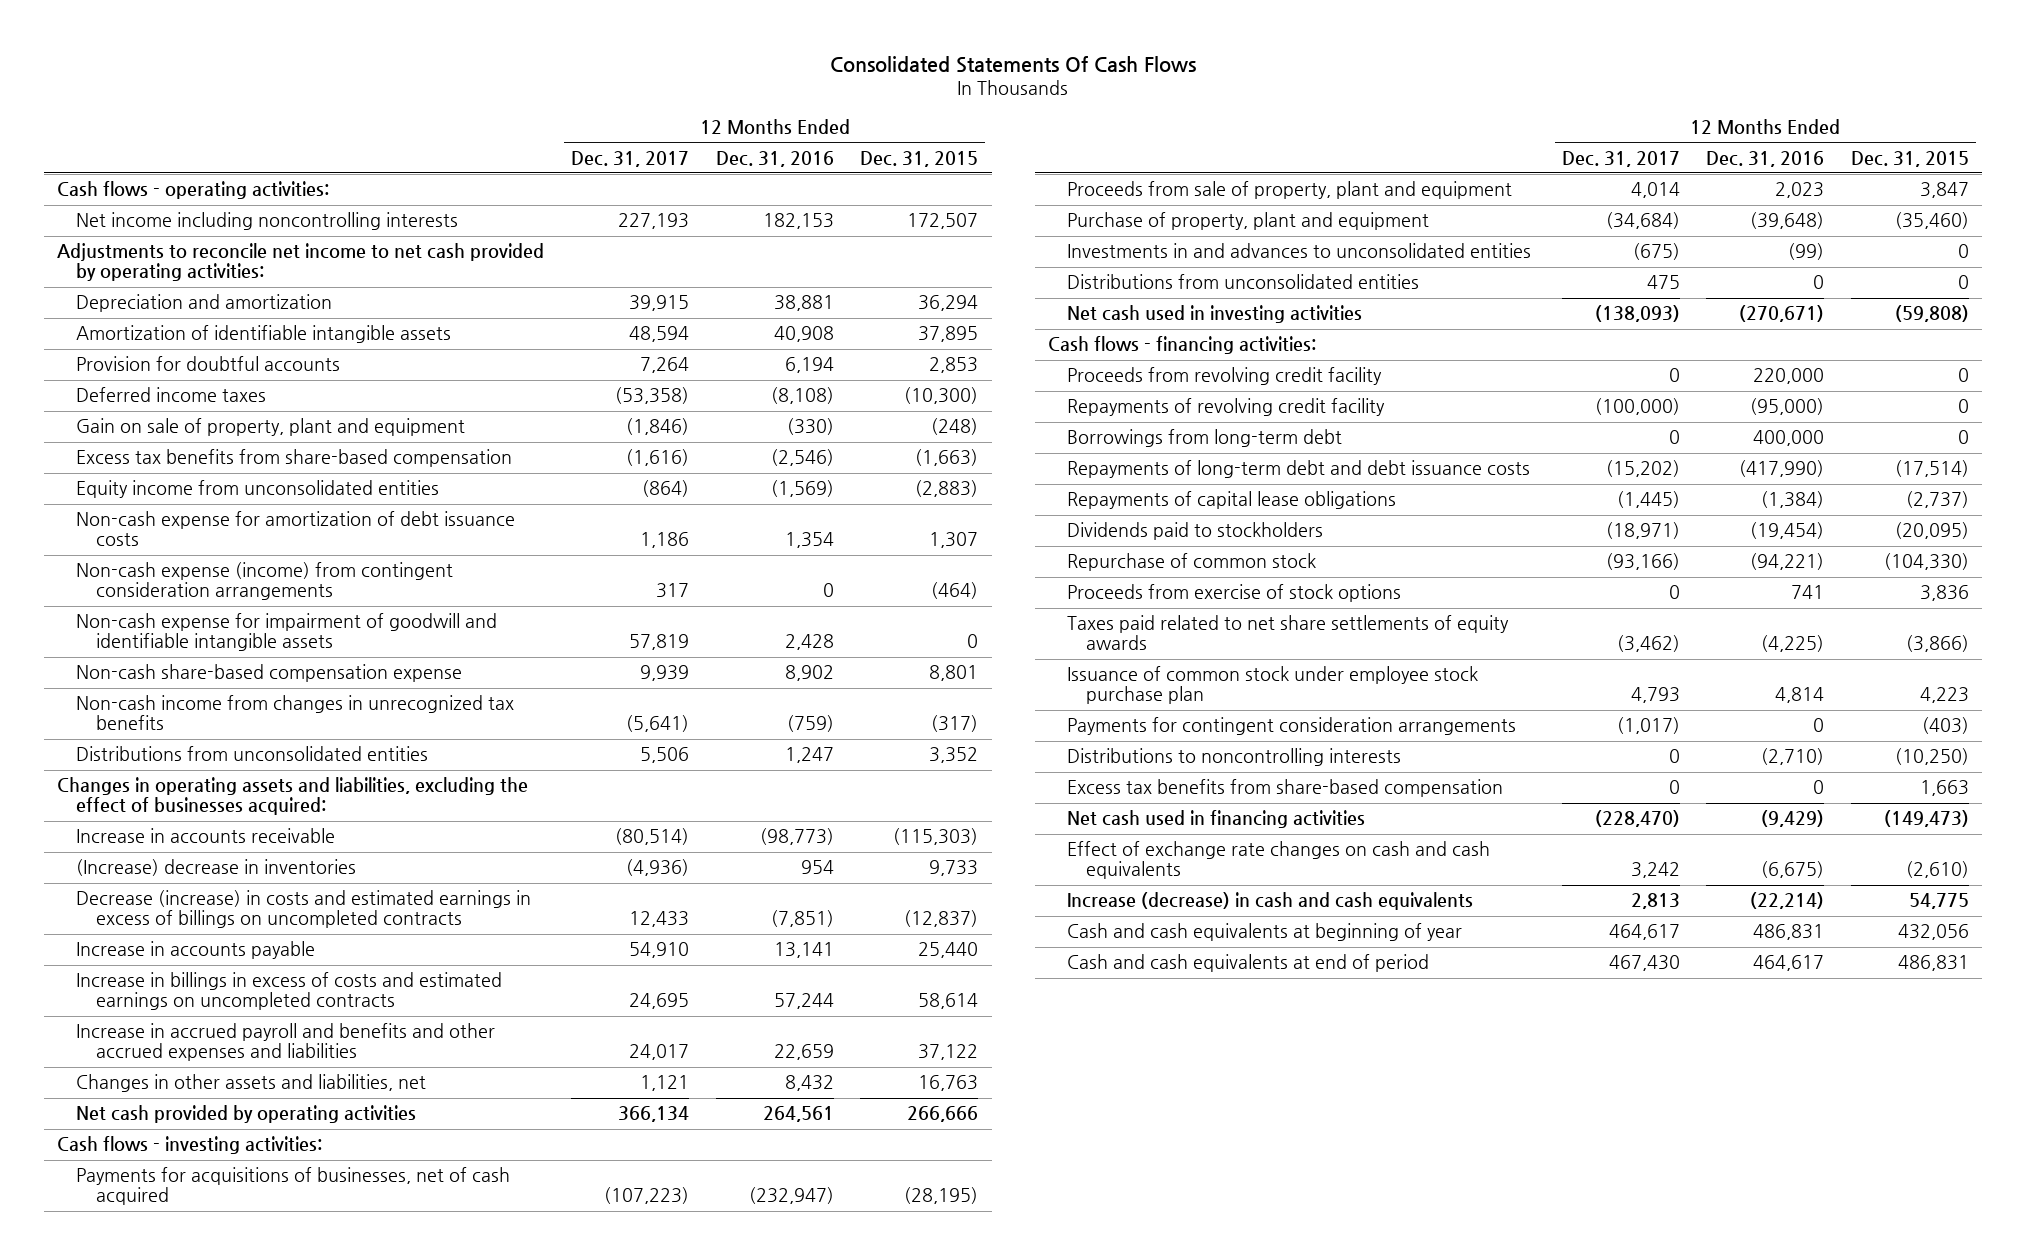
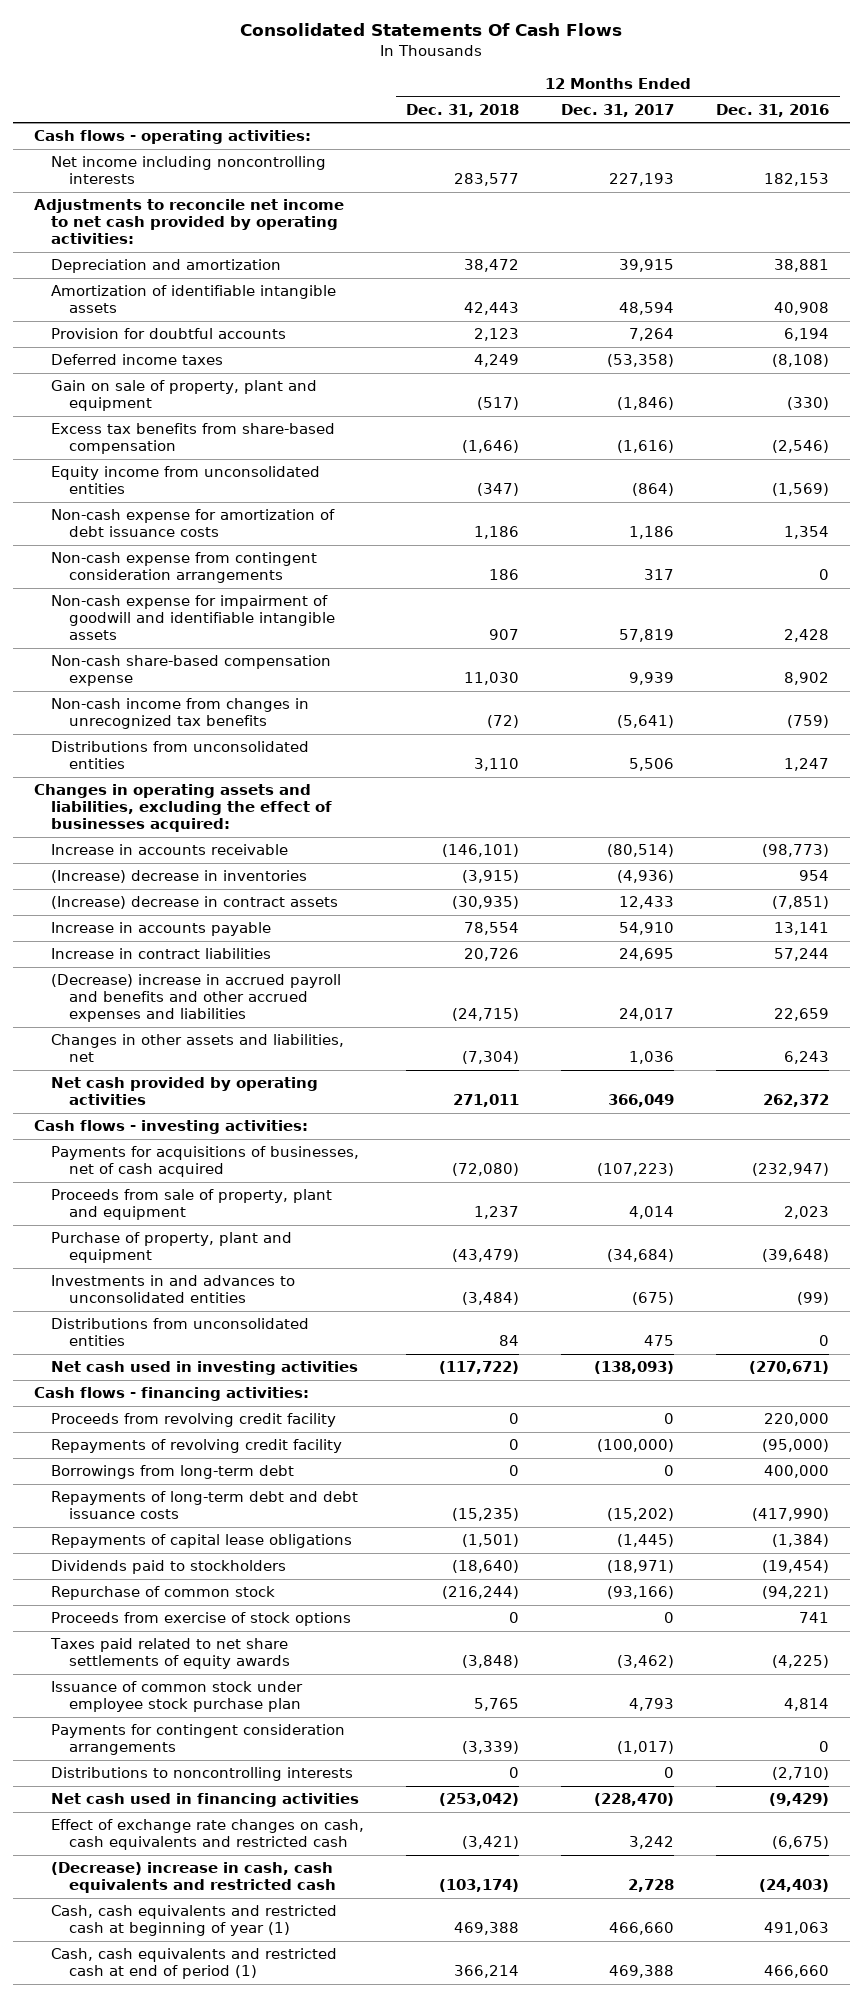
[860,150,979,167] Dec. 31, 2015 -> none
none -> [406,103,520,117] Dec. 31, 2018
[76,562,454,601] Non-cash expense (income) from contingent consideration arrangements -> [51,552,318,584] Non-cash expense from contingent consideration arrangements
[76,890,532,929] Decrease (increase) in costs and estimated earnings in excess of billings on uncompleted contracts -> [51,896,339,910] (Increase) decrease in contract assets
[76,972,503,1011] Increase in billings in excess of costs and estimated earnings on uncompleted contracts -> [51,948,272,960] Increase in contract liabilities
[76,1023,496,1062] Increase in accrued payroll and benefits and other accrued expenses and liabilities -> [51,974,342,1023] (Decrease) increase in accrued payroll and benefits and other accrued expenses and liabilities
[639,1075,689,1092] 1,121 -> [629,1051,675,1065] 1,036
[784,1075,834,1092] 8,432 -> [784,1051,830,1065] 6,243
[617,1106,689,1123] 366,134 -> [608,1094,675,1108] 366,049
[762,1106,834,1123] 264,561 -> [763,1094,830,1108] 262,372
[1067,779,1504,798] Excess tax benefits from share-based compensation -> none
[1067,841,1491,880] Effect of exchange rate changes on cash and cash equivalents -> [51,1819,365,1851] Effect of exchange rate changes on cash, cash equivalents and restricted cash
[1067,892,1474,911] Increase (decrease) in cash and cash equivalents -> [51,1862,336,1894] (Decrease) increase in cash, cash equivalents and restricted cash
[1630,893,1680,910] 2,813 -> [628,1879,675,1893] 2,728
[1750,892,1825,910] (22,214) -> [759,1879,830,1893] (24,403)
[1067,923,1463,942] Cash and cash equivalents at beginning of year -> [51,1905,338,1937] Cash, cash equivalents and restricted cash at beginning of year (1)
[1608,924,1680,941] 464,617 -> [609,1922,675,1936] 466,660
[1753,924,1825,941] 486,831 -> [764,1922,830,1936] 491,063
[1067,954,1430,973] Cash and cash equivalents at end of period -> [51,1948,338,1980] Cash, cash equivalents and restricted cash at end of period (1)
[1608,955,1680,972] 467,430 -> [609,1965,675,1979] 469,388
[1753,955,1825,972] 464,617 -> [764,1965,830,1979] 466,660

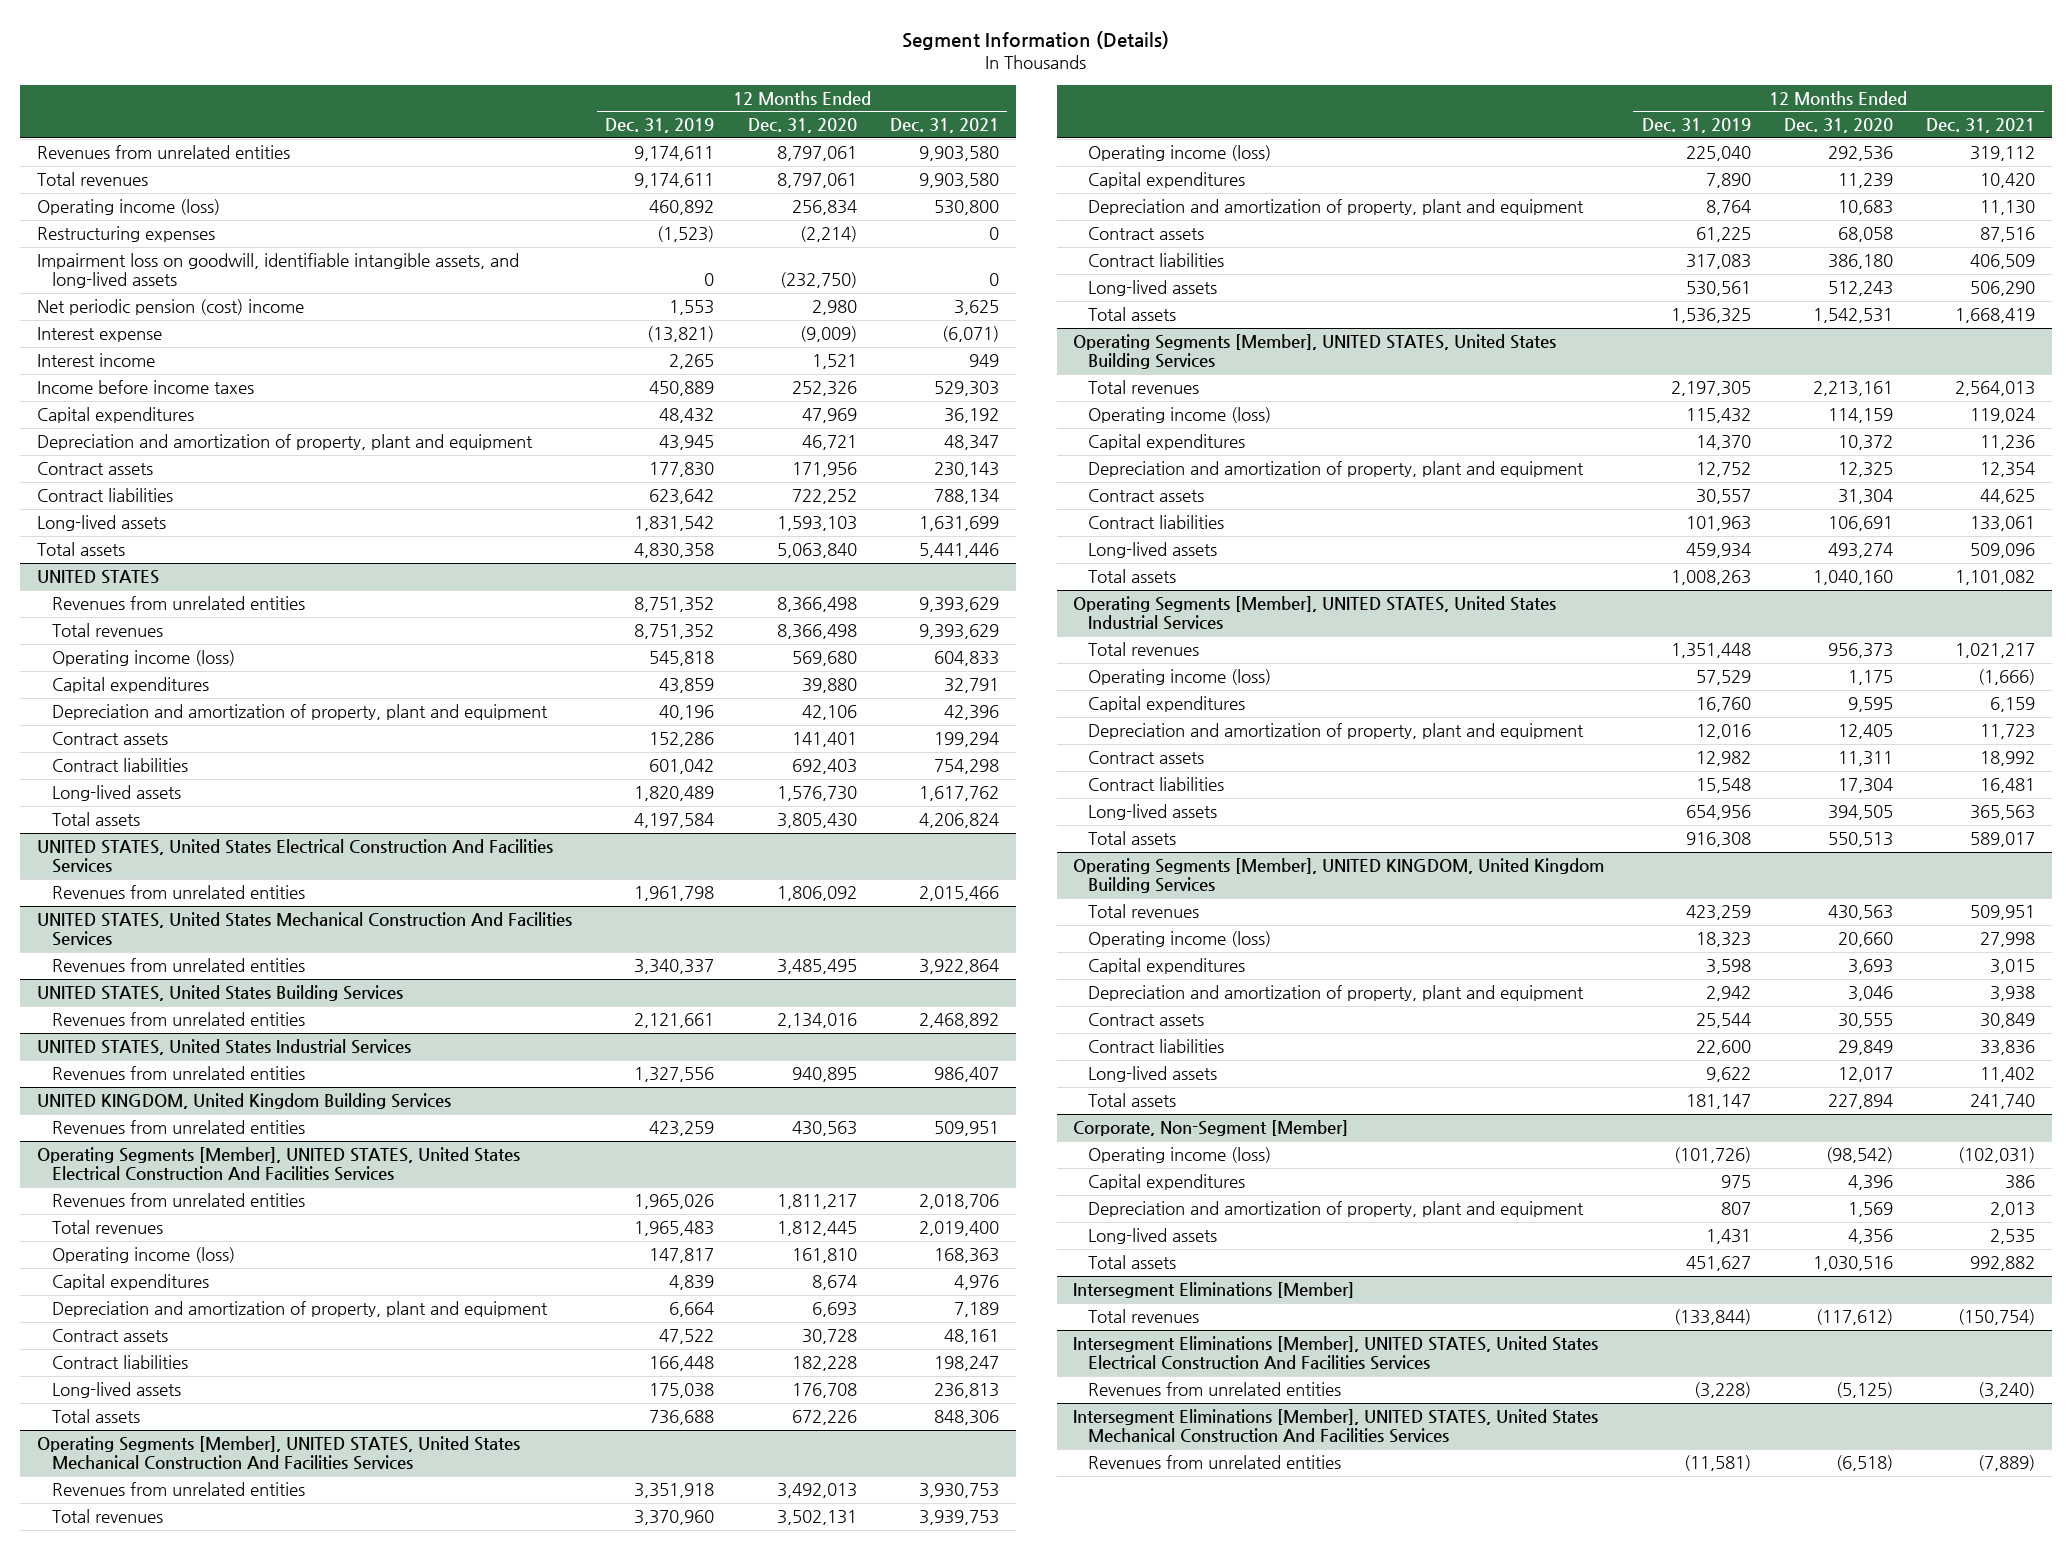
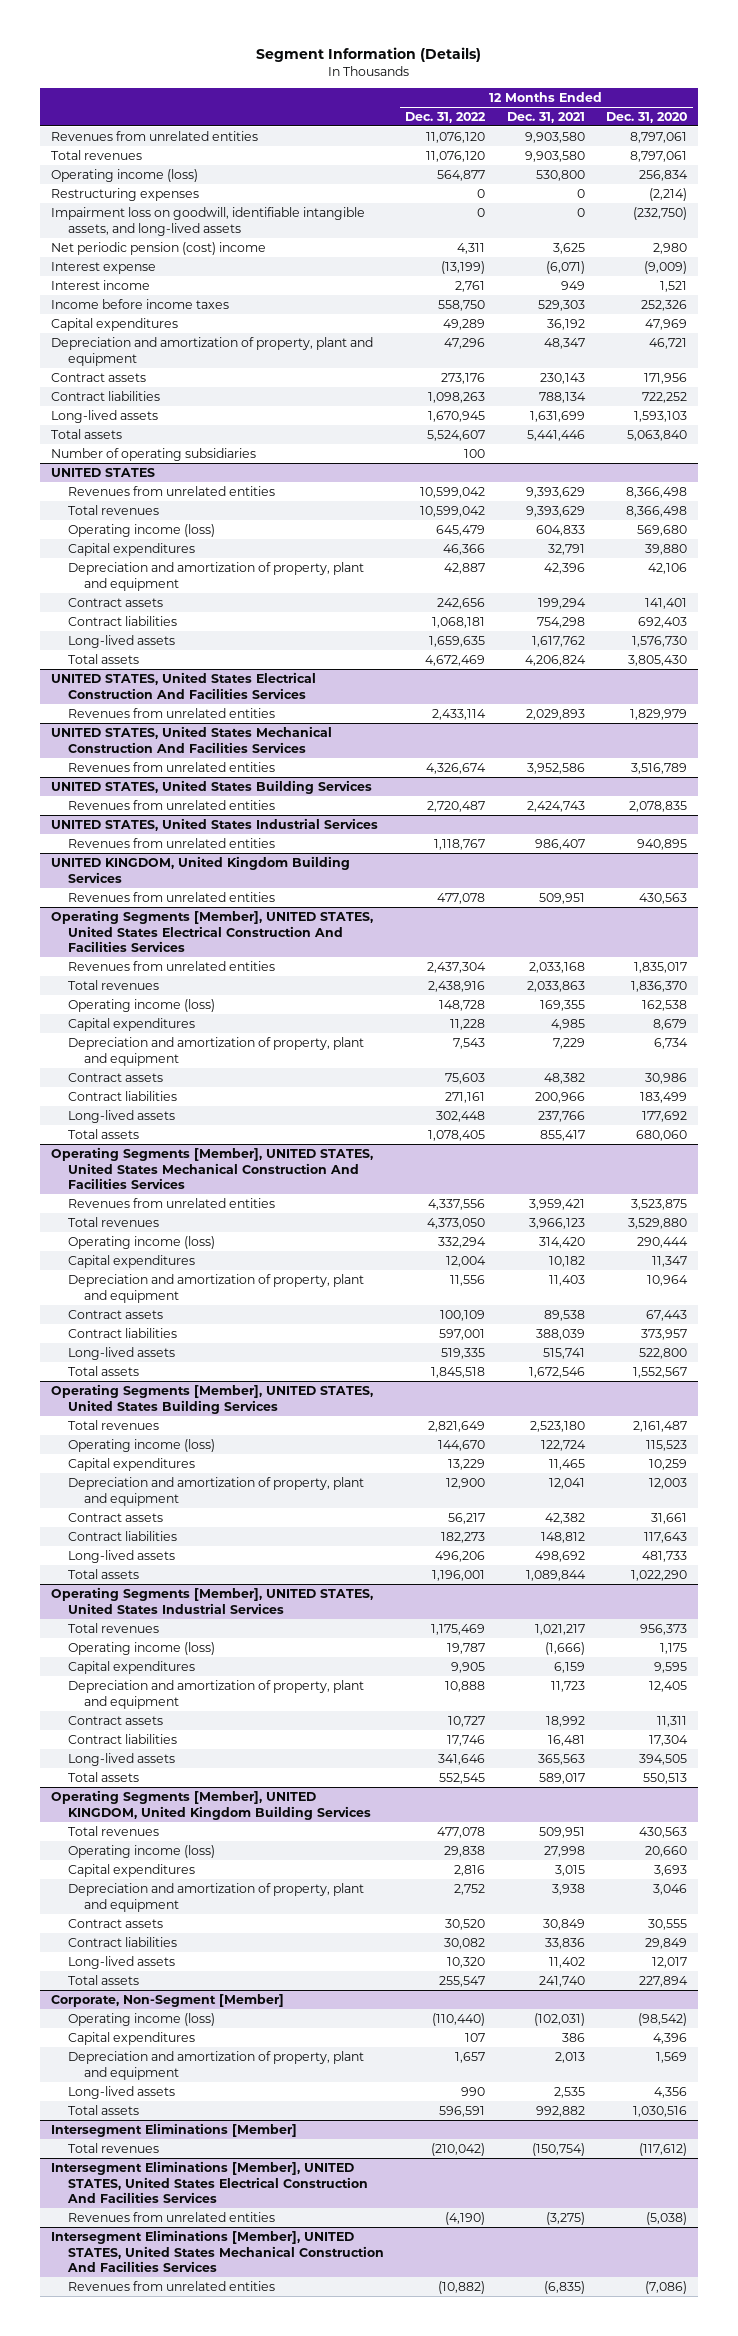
[605,118,715,134] Dec. 31, 2019 -> none
none -> [405,111,487,123] Dec. 31, 2022
none -> [50,447,256,461] Number of operating subsidiaries
[776,886,857,902] 1,806,092 -> [630,708,688,720] 1,829,979
[918,886,999,902] 2,015,466 -> [525,708,585,720] 2,029,893
[776,959,857,975] 3,485,495 -> [631,762,688,774] 3,516,789
[918,959,999,975] 3,922,864 -> [526,762,585,774] 3,952,586
[776,1013,857,1029] 2,134,016 -> [629,800,688,812] 2,078,835
[918,1013,999,1029] 2,468,892 -> [526,800,585,812] 2,424,743
[776,1194,857,1210] 1,811,217 -> [634,961,688,973] 1,835,017
[918,1194,999,1210] 2,018,706 -> [528,961,585,973] 2,033,168
[776,1221,857,1237] 1,812,445 -> [631,980,688,992] 1,836,370
[918,1221,999,1237] 2,019,400 -> [526,980,585,992] 2,033,863
[791,1248,857,1264] 161,810 -> [642,999,688,1011] 162,538
[933,1248,999,1264] 168,363 -> [539,999,585,1011] 169,355
[811,1275,857,1291] 8,674 -> [653,1018,688,1030] 8,679
[953,1275,999,1291] 4,976 -> [550,1018,585,1030] 4,985
[811,1302,857,1318] 6,693 -> [654,1037,689,1049] 6,734
[953,1302,999,1318] 7,189 -> [552,1037,585,1049] 7,229
[801,1329,857,1345] 30,728 -> [645,1072,688,1084] 30,986
[943,1329,999,1345] 48,161 -> [543,1072,585,1084] 48,382
[791,1356,857,1372] 182,228 -> [640,1091,688,1103] 183,499
[933,1356,999,1372] 198,247 -> [534,1091,585,1103] 200,966
[791,1383,857,1399] 176,708 -> [642,1110,688,1122] 177,692
[933,1383,999,1399] 236,813 -> [537,1110,585,1122] 237,766
[791,1410,857,1426] 672,226 -> [636,1129,688,1141] 680,060
[933,1410,999,1426] 848,306 -> [539,1129,585,1141] 855,417
[776,1483,857,1499] 3,492,013 -> [631,1198,688,1210] 3,523,875
[918,1483,999,1499] 3,930,753 -> [528,1198,585,1210] 3,959,421
[776,1510,857,1526] 3,502,131 -> [628,1217,688,1229] 3,529,880
[918,1510,999,1526] 3,939,753 -> [528,1217,585,1229] 3,966,123
[1827,146,1893,162] 292,536 -> [637,1236,689,1248] 290,444
[1970,146,2036,162] 319,112 -> [538,1236,585,1248] 314,420
[1837,173,1893,189] 11,239 -> [652,1255,688,1267] 11,347
[1980,173,2036,189] 10,420 -> [548,1255,585,1267] 10,182
[1837,200,1893,216] 10,683 -> [647,1274,689,1286] 10,964
[1980,200,2036,216] 11,130 -> [548,1274,585,1286] 11,403
[1837,227,1893,243] 68,058 -> [646,1309,688,1321] 67,443
[1980,227,2036,243] 87,516 -> [543,1309,585,1321] 89,538
[1827,254,1893,270] 386,180 -> [641,1328,688,1340] 373,957
[1970,254,2036,270] 406,509 -> [535,1328,585,1340] 388,039
[1827,281,1893,297] 512,243 -> [639,1347,688,1359] 522,800
[1970,281,2036,297] 506,290 -> [542,1347,585,1359] 515,741
[1812,308,1893,324] 1,542,531 -> [633,1366,688,1378] 1,552,567
[1955,308,2036,324] 1,668,419 -> [528,1366,585,1378] 1,672,546
[1812,381,1893,397] 2,213,161 -> [633,1420,688,1432] 2,161,487
[1955,381,2036,397] 2,564,013 -> [529,1420,585,1432] 2,523,180
[1827,408,1893,424] 114,159 -> [646,1439,688,1451] 115,523
[1970,408,2036,424] 119,024 -> [540,1439,586,1451] 122,724
[1837,435,1893,451] 10,372 -> [649,1458,688,1470] 10,259
[1980,435,2036,451] 11,236 -> [548,1458,585,1470] 11,465
[1837,462,1893,478] 12,325 -> [649,1477,688,1489] 12,003
[1980,462,2036,478] 12,354 -> [548,1477,585,1489] 12,041
[1837,489,1893,505] 31,304 -> [651,1512,688,1524] 31,661
[1980,489,2036,505] 44,625 -> [544,1512,585,1524] 42,382
[1827,516,1893,532] 106,691 -> [644,1531,688,1543] 117,643
[1970,516,2036,532] 133,061 -> [540,1531,585,1543] 148,812
[1827,543,1893,559] 493,274 -> [642,1550,688,1562] 481,733
[1970,543,2036,559] 509,096 -> [534,1550,585,1562] 498,692
[1812,570,1893,586] 1,040,160 -> [631,1569,688,1581] 1,022,290
[1955,570,2036,586] 1,101,082 -> [525,1569,586,1581] 1,089,844
[1835,1382,1893,1399] (5,125) -> [646,2211,688,2225] (5,038)
[1978,1382,2036,1399] (3,240) -> [545,2211,585,2225] (3,275)
[1835,1455,1893,1472] (6,518) -> [645,2280,688,2294] (7,086)
[1978,1455,2036,1472] (7,889) -> [543,2280,585,2294] (6,835)

